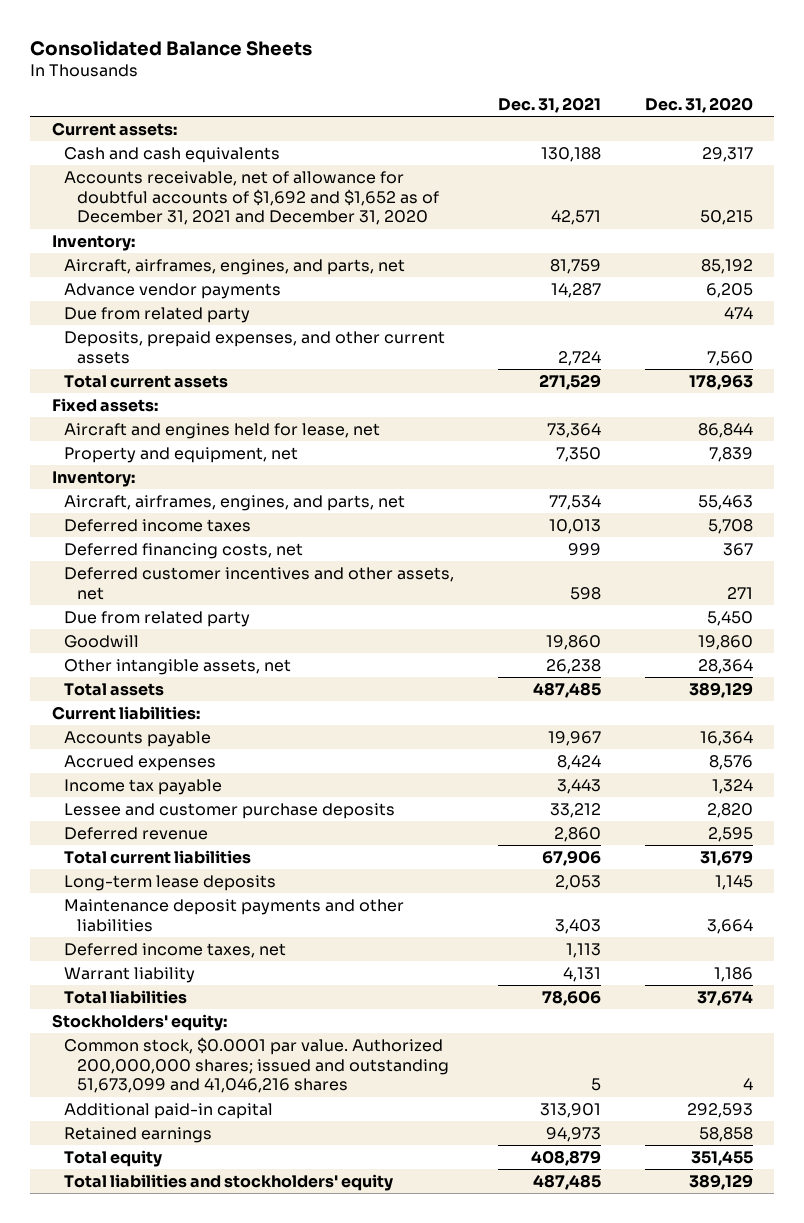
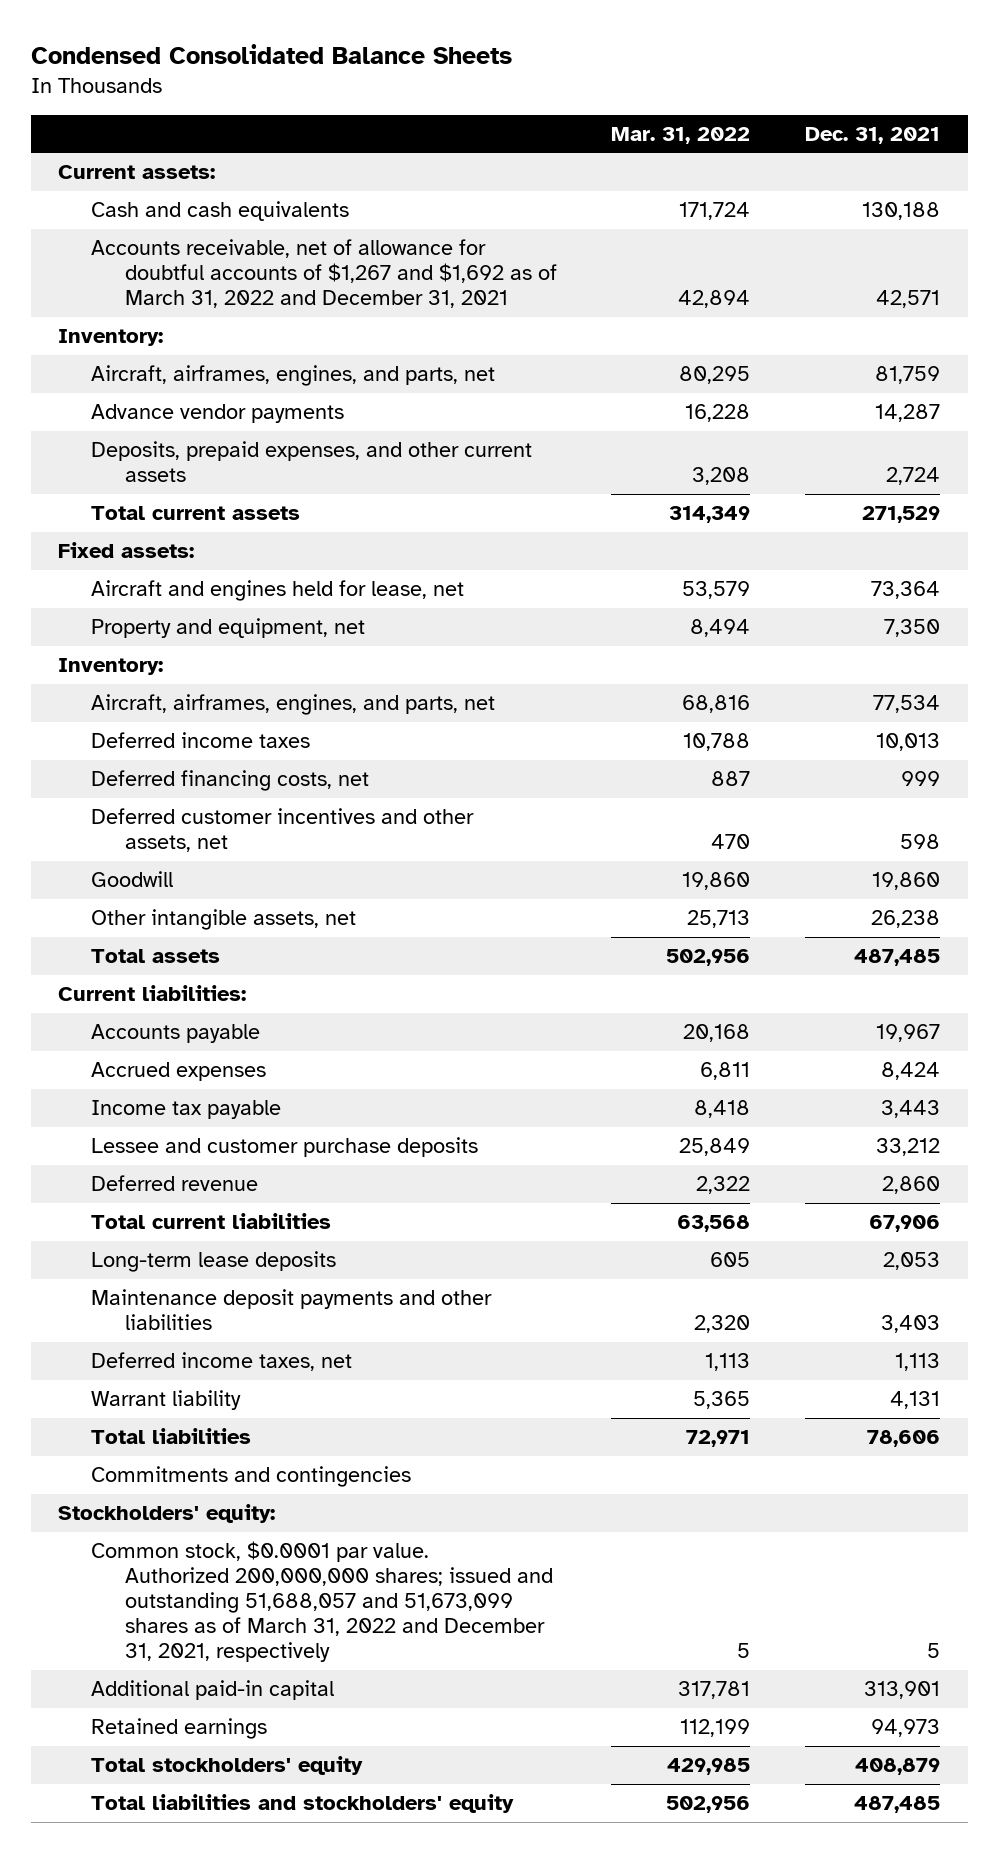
[29,39,312,56] Consolidated Balance Sheets -> [30,44,512,65] Condensed Consolidated Balance Sheets
[644,97,753,114] Dec. 31, 2020 -> none
none -> [611,126,751,144] Mar. 31, 2022
[64,170,440,226] Accounts receivable, net of allowance for doubtful accounts of $1,692 and $1,652 as of December 31, 2021 and December 31, 2020 -> [91,239,557,309] Accounts receivable, net of allowance for doubtful accounts of $1,267 and $1,692 as of March 31, 2022 and December 31, 2021
[64,306,251,323] Due from related party -> none
[64,610,251,627] Due from related party -> none
none -> [91,1466,412,1488] Commitments and contingencies
[64,1036,450,1094] Common stock, $0.0001 par value. Authorized 200,000,000 shares; issued and outstanding 51,673,099 and 41,046,216 shares -> [91,1541,553,1663] Common stock, $0.0001 par value. Authorized 200,000,000 shares; issued and outstanding 51,688,057 and 51,673,099 shares as of March 31, 2022 and December 31, 2021, respectively
[64,1149,163,1167] Total equity -> [91,1756,364,1776] Total stockholders' equity

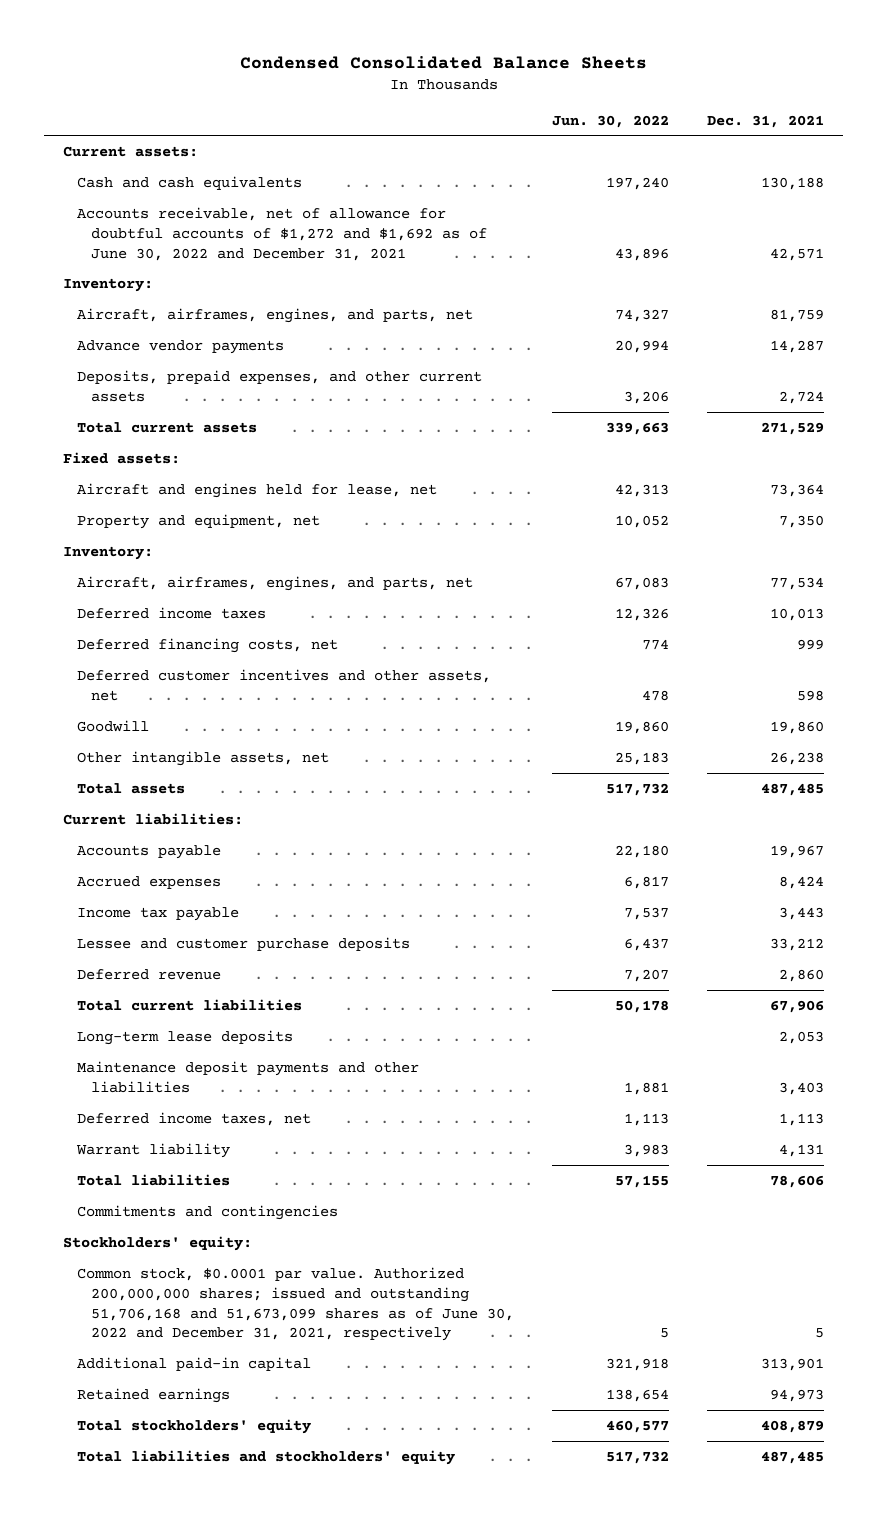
[611,126,751,144] Mar. 31, 2022 -> none
none -> [552,114,670,128] Jun. 30, 2022
[91,239,557,309] Accounts receivable, net of allowance for doubtful accounts of $1,267 and $1,692 as of March 31, 2022 and December 31, 2021 -> [77,206,488,261] Accounts receivable, net of allowance for doubtful accounts of $1,272 and $1,692 as of June 30, 2022 and December 31, 2021
[91,1541,553,1663] Common stock, $0.0001 par value. Authorized 200,000,000 shares; issued and outstanding 51,688,057 and 51,673,099 shares as of March 31, 2022 and December 31, 2021, respectively -> [77,1266,515,1342] Common stock, $0.0001 par value. Authorized 200,000,000 shares; issued and outstanding 51,706,168 and 51,673,099 shares as of June 30, 2022 and December 31, 2021, respectively

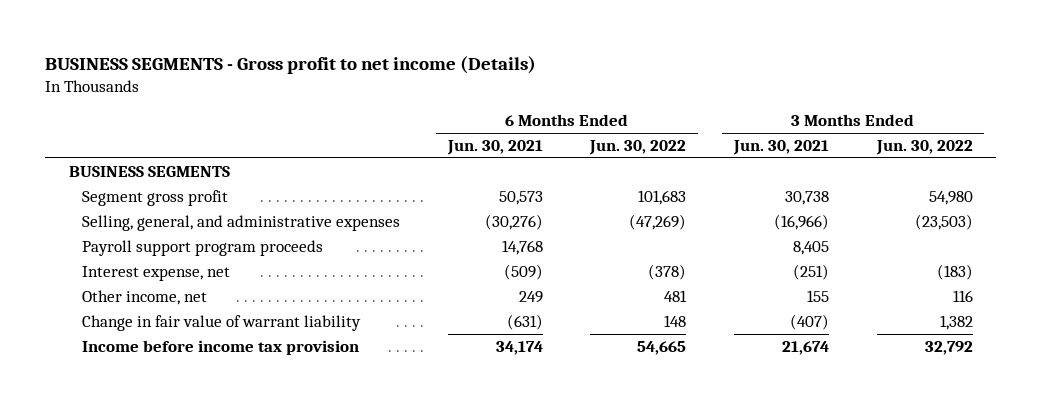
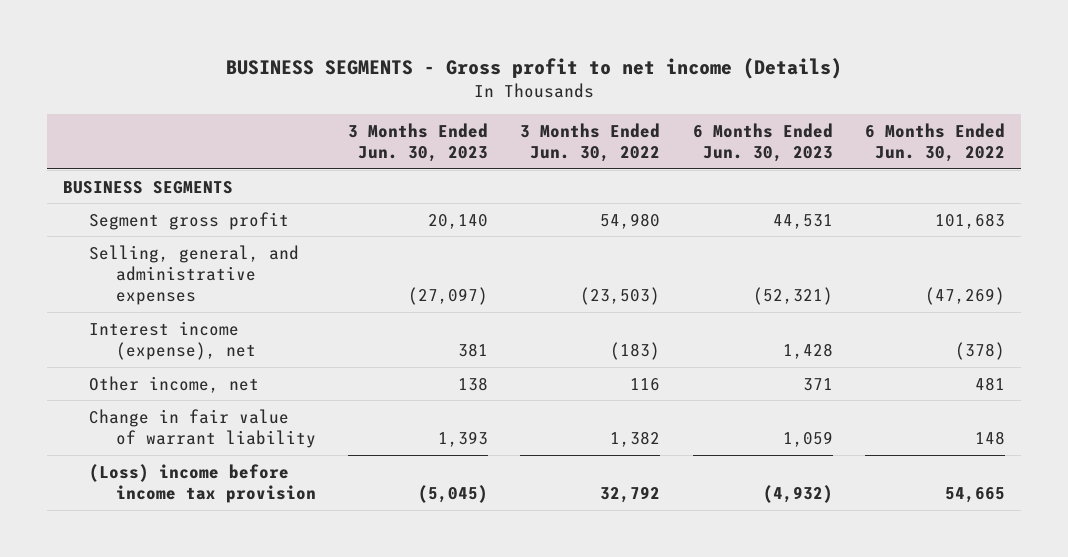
[446,140,543,156] Jun. 30, 2021 -> none
[732,140,829,156] Jun. 30, 2021 -> none
none -> [347,122,488,162] 3 Months Ended Jun. 30, 2023
none -> [692,122,833,162] 6 Months Ended Jun. 30, 2023
[82,239,324,256] Payroll support program proceeds -> none
[82,265,231,281] Interest expense, net -> [89,320,256,360] Interest income (expense), net
[82,339,360,355] Income before income tax provision -> [89,463,316,503] (Loss) income before income tax provision

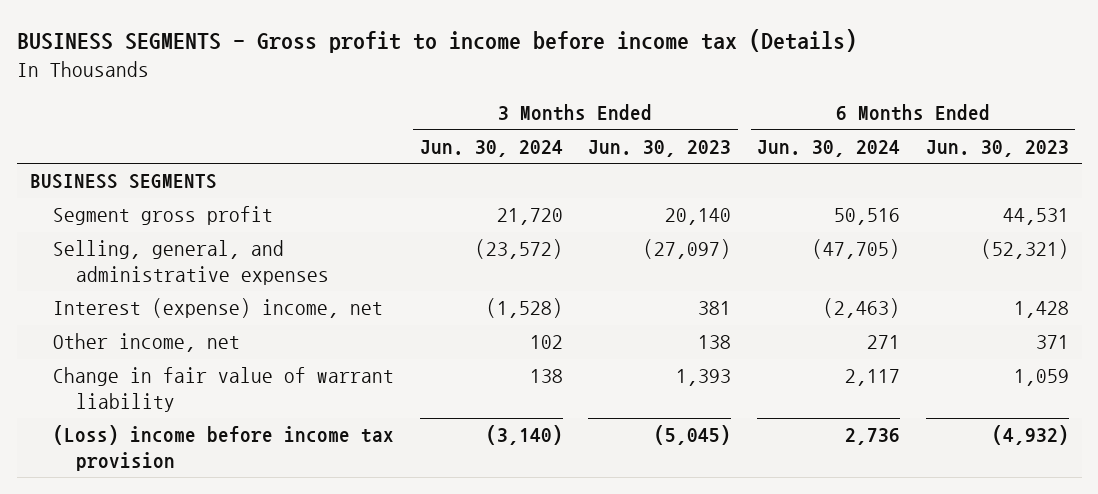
[226,57,843,79] BUSINESS SEGMENTS - Gross profit to net income (Details) -> [16,29,857,54] BUSINESS SEGMENTS - Gross profit to income before income tax (Details)
[520,122,661,162] 3 Months Ended Jun. 30, 2022 -> none
[864,122,1005,162] 6 Months Ended Jun. 30, 2022 -> none
none -> [419,140,563,158] Jun. 30, 2024
none -> [757,140,901,158] Jun. 30, 2024
[89,320,256,360] Interest income (expense), net -> [52,298,383,319] Interest (expense) income, net

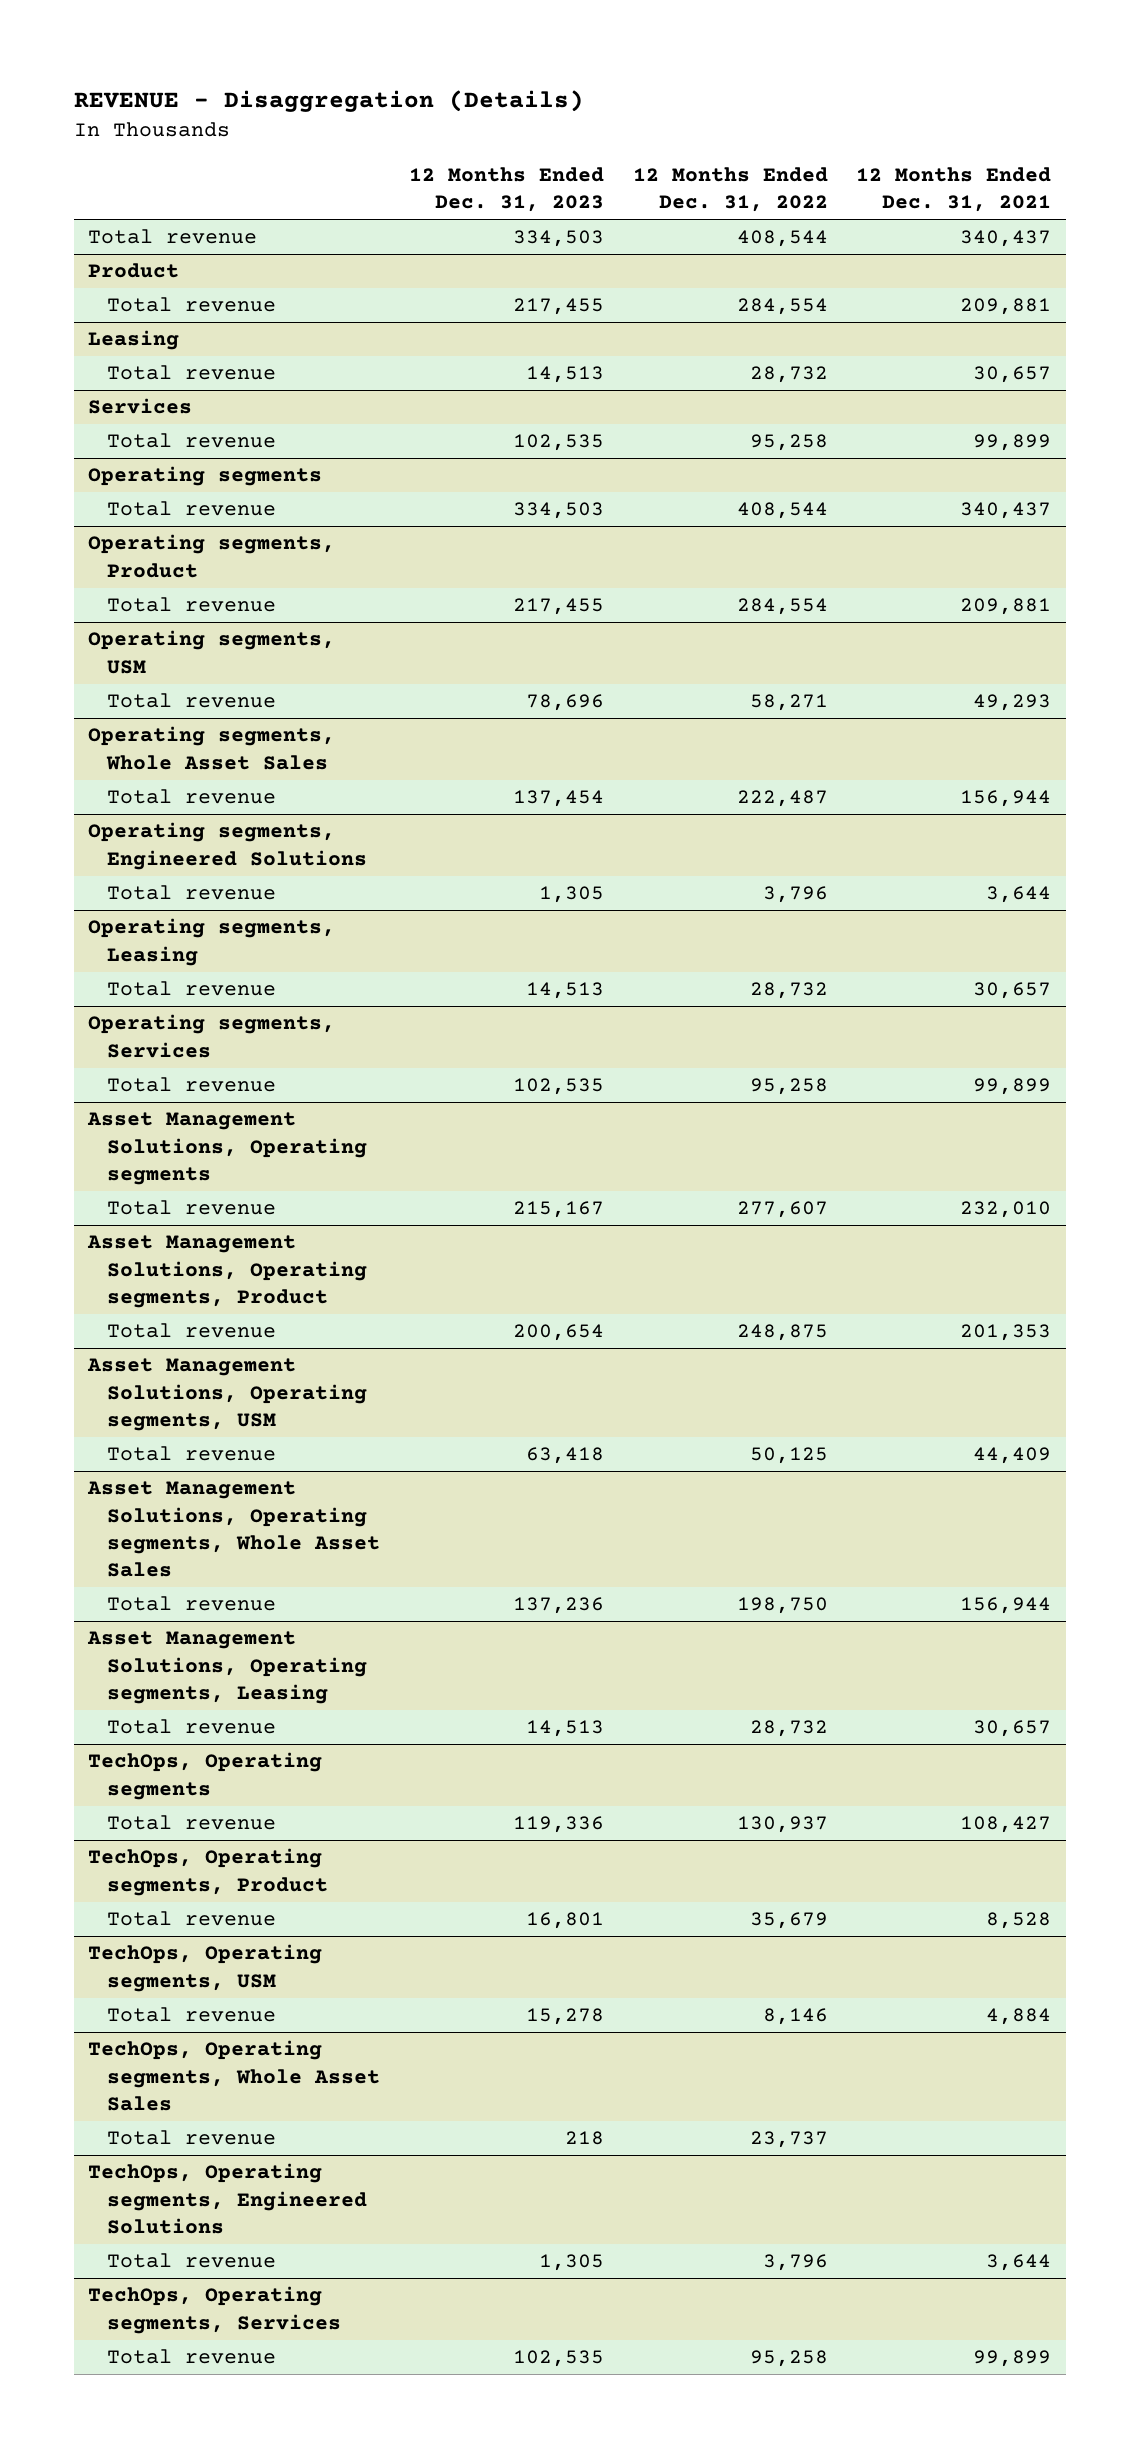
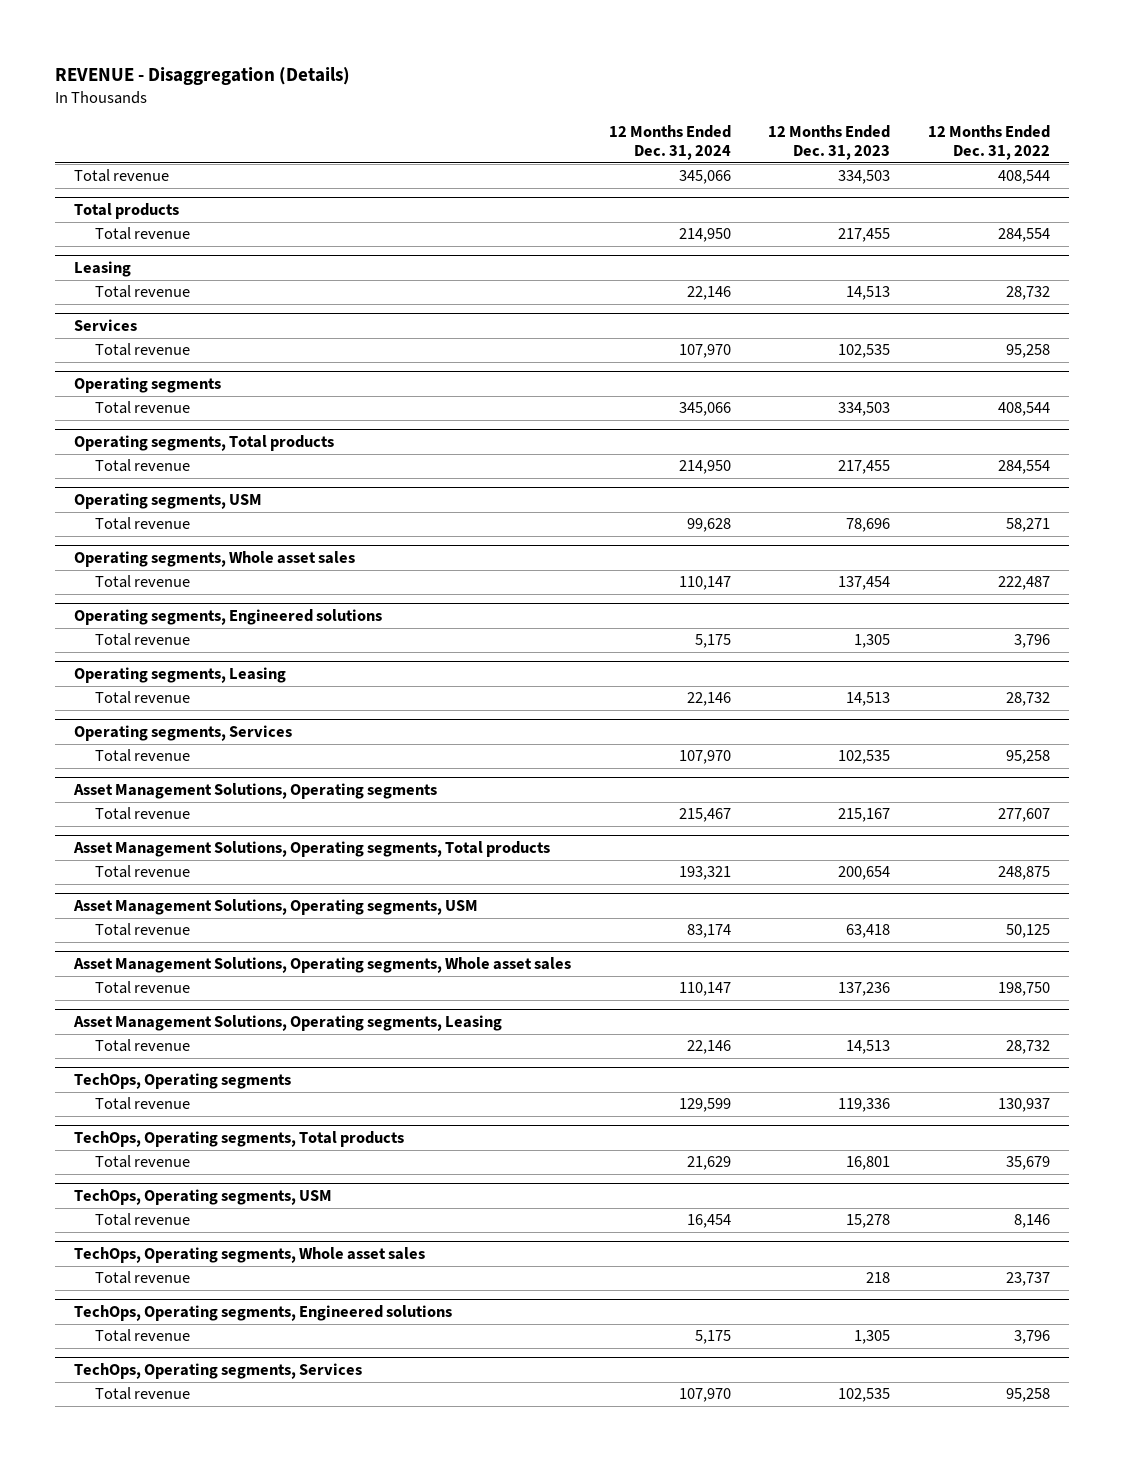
[856,167,1052,213] 12 Months Ended Dec. 31, 2021 -> none
none -> [608,124,731,161] 12 Months Ended Dec. 31, 2024
[88,263,180,279] Product -> [74,203,180,220] Total products
[88,534,336,578] Operating segments, Product -> [74,435,335,452] Operating segments, Total products
[88,726,336,770] Operating segments, Whole Asset Sales -> [74,551,356,568] Operating segments, Whole asset sales
[88,822,368,870] Operating segments, Engineered Solutions -> [74,609,383,626] Operating segments, Engineered solutions
[87,1235,368,1308] Asset Management Solutions, Operating segments, Product -> [73,841,551,858] Asset Management Solutions, Operating segments, Total products
[87,1481,381,1577] Asset Management Solutions, Operating segments, Whole Asset Sales -> [73,957,572,974] Asset Management Solutions, Operating segments, Whole asset sales
[88,1848,329,1896] TechOps, Operating segments, Product -> [74,1131,405,1148] TechOps, Operating segments, Total products
[88,2040,381,2111] TechOps, Operating segments, Whole Asset Sales -> [74,1247,426,1264] TechOps, Operating segments, Whole asset sales
[88,2163,368,2234] TechOps, Operating segments, Engineered Solutions -> [74,1305,453,1322] TechOps, Operating segments, Engineered solutions

